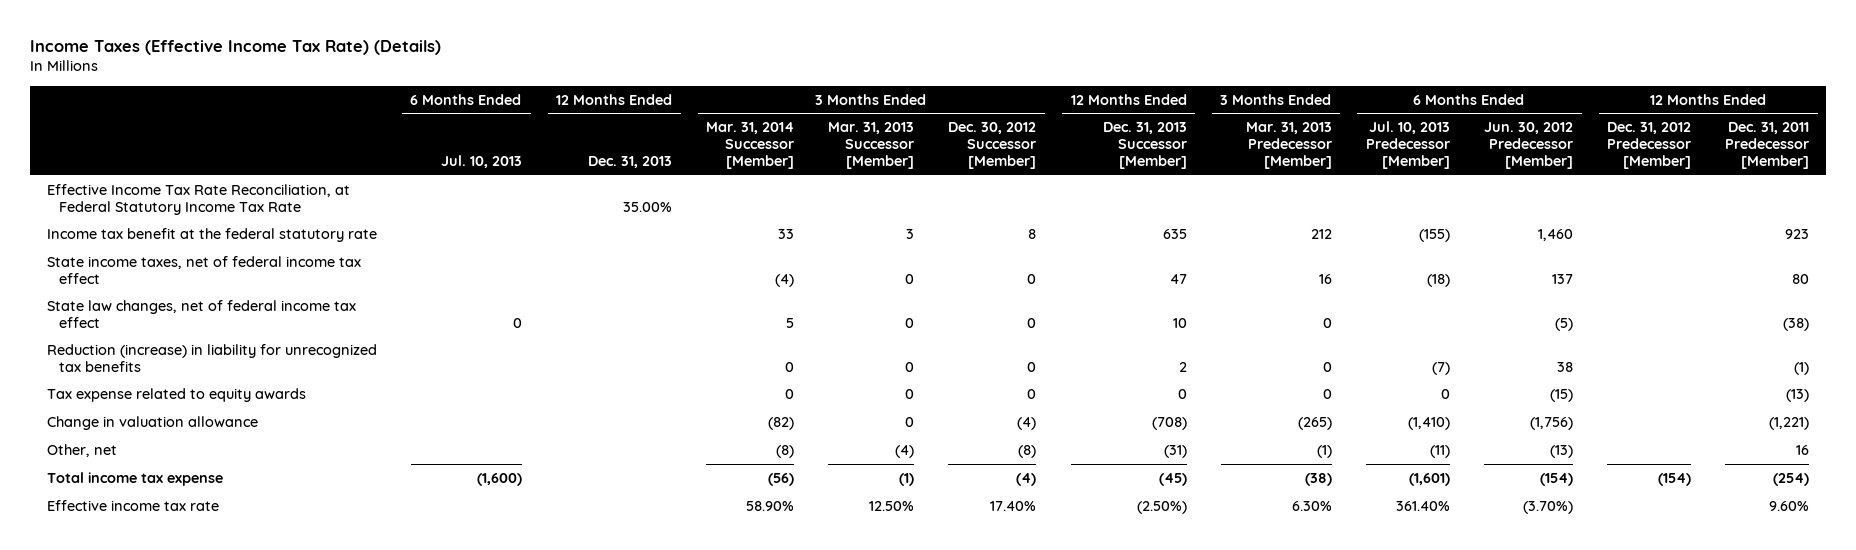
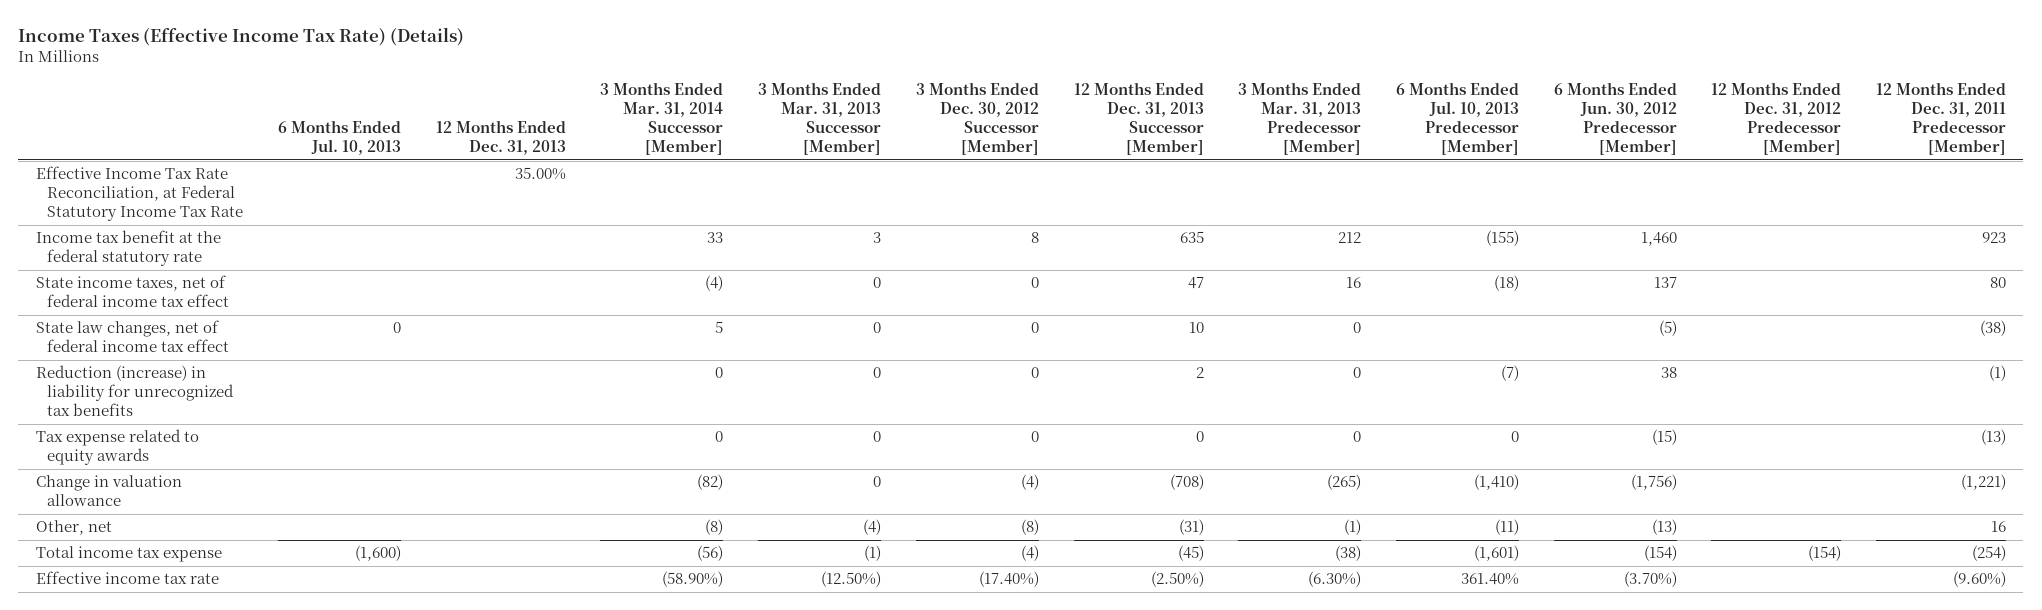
[746,500,795,511] 58.90% -> [662,571,724,588] (58.90%)
[869,500,915,511] 12.50% -> [821,571,882,588] (12.50%)
[990,500,1037,511] 17.40% -> [978,571,1039,588] (17.40%)
[1291,500,1332,511] 6.30% -> [1308,571,1362,588] (6.30%)
[1769,500,1810,511] 9.60% -> [1953,571,2007,588] (9.60%)

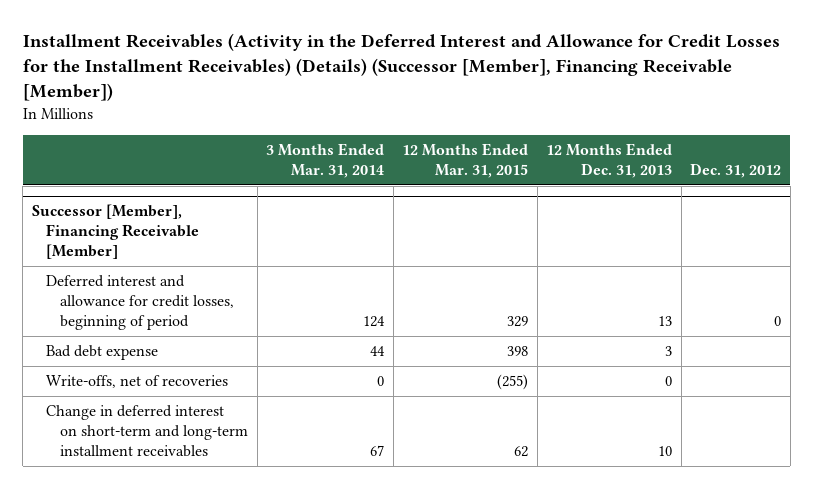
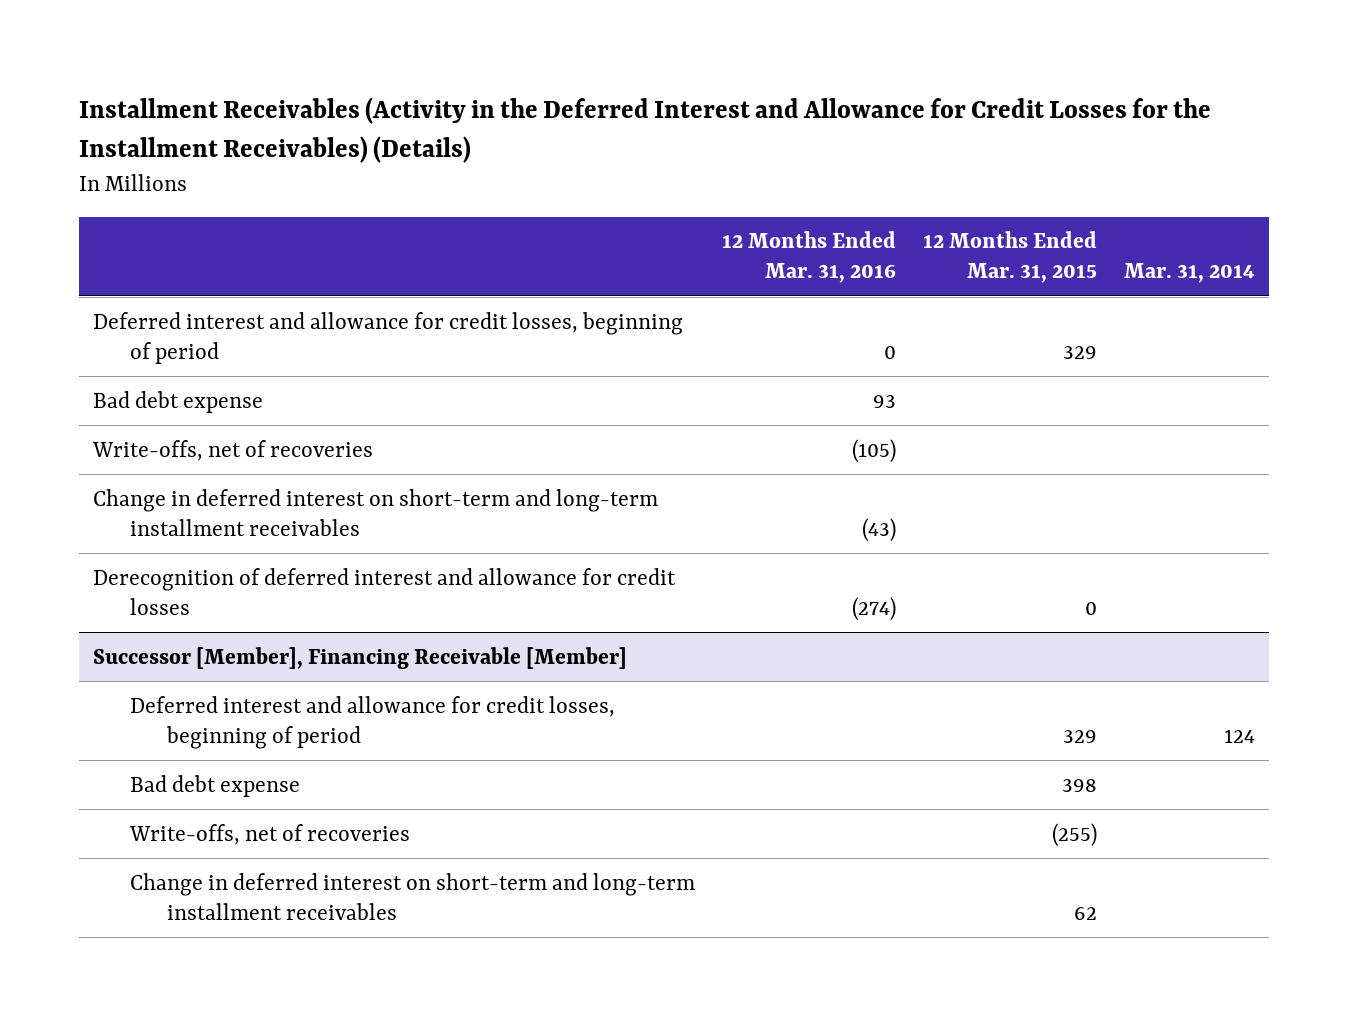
[22,33,780,102] Installment Receivables (Activity in the Deferred Interest and Allowance for Credit Losses for the Installment Receivables) (Details) (Successor [Member], Financing Receivable [Member]) -> [79,97,1212,164] Installment Receivables (Activity in the Deferred Interest and Allowance for Credit Losses for the Installment Receivables) (Details)
[266,142,385,178] 3 Months Ended Mar. 31, 2014 -> none
[546,142,673,178] 12 Months Ended Dec. 31, 2013 -> none
[690,162,782,178] Dec. 31, 2012 -> none
none -> [721,231,896,284] 12 Months Ended Mar. 31, 2016
none -> [1124,263,1256,284] Mar. 31, 2014
none -> [92,311,683,364] Deferred interest and allowance for credit losses, beginning of period
none -> [92,390,263,413] Bad debt expense
none -> [91,439,373,461] Write-offs, net of recoveries
none -> [92,488,658,536] Change in deferred interest on short-term and long-term installment receivables
none -> [92,567,676,615] Derecognition of deferred interest and allowance for credit losses

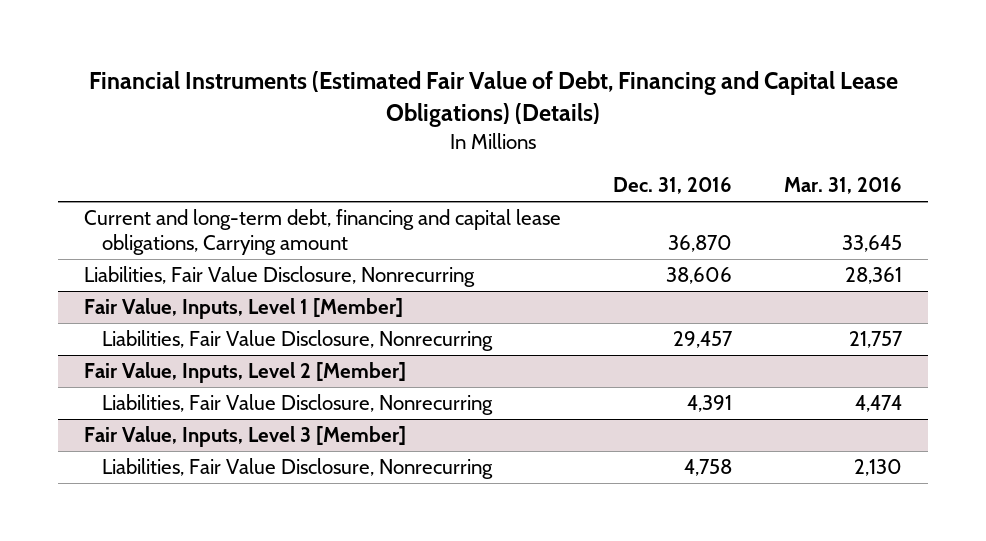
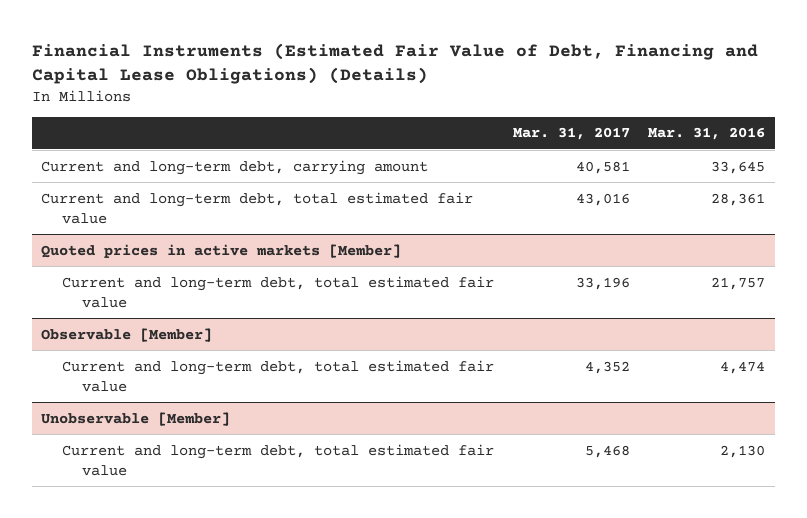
[612,177,732,195] Dec. 31, 2016 -> none
none -> [512,127,630,141] Mar. 31, 2017
[83,209,561,255] Current and long-term debt, financing and capital lease obligations, Carrying amount -> [41,159,429,175] Current and long-term debt, carrying amount
[83,266,475,288] Liabilities, Fair Value Disclosure, Nonrecurring -> [41,191,474,224] Current and long-term debt, total estimated fair value
[83,298,403,320] Fair Value, Inputs, Level 1 [Member] -> [41,243,402,258] Quoted prices in active markets [Member]
[102,330,494,352] Liabilities, Fair Value Disclosure, Nonrecurring -> [61,275,494,308] Current and long-term debt, total estimated fair value
[83,362,406,384] Fair Value, Inputs, Level 2 [Member] -> [41,327,213,342] Observable [Member]
[102,394,494,416] Liabilities, Fair Value Disclosure, Nonrecurring -> [61,359,494,392] Current and long-term debt, total estimated fair value
[83,426,406,448] Fair Value, Inputs, Level 3 [Member] -> [41,411,231,426] Unobservable [Member]
[102,458,494,480] Liabilities, Fair Value Disclosure, Nonrecurring -> [61,443,494,476] Current and long-term debt, total estimated fair value

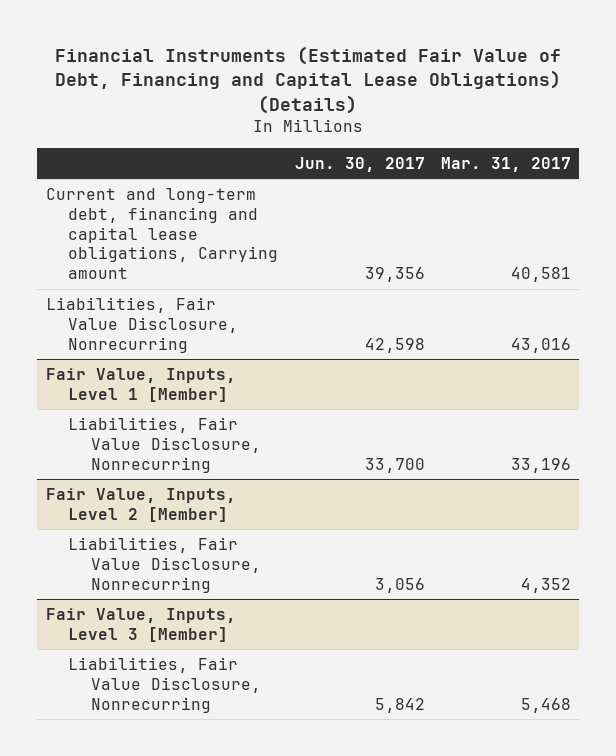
[648,127,766,141] Mar. 31, 2016 -> none
none -> [294,156,425,172] Jun. 30, 2017
[41,159,429,175] Current and long-term debt, carrying amount -> [45,187,279,280] Current and long-term debt, financing and capital lease obligations, Carrying amount
[41,191,474,224] Current and long-term debt, total estimated fair value -> [45,296,239,353] Liabilities, Fair Value Disclosure, Nonrecurring
[41,243,402,258] Quoted prices in active markets [Member] -> [45,367,236,402] Fair Value, Inputs, Level 1 [Member]
[61,275,494,308] Current and long-term debt, total estimated fair value -> [68,416,262,473] Liabilities, Fair Value Disclosure, Nonrecurring
[41,327,213,342] Observable [Member] -> [45,487,236,522] Fair Value, Inputs, Level 2 [Member]
[61,359,494,392] Current and long-term debt, total estimated fair value -> [68,536,262,593] Liabilities, Fair Value Disclosure, Nonrecurring
[41,411,231,426] Unobservable [Member] -> [45,607,236,642] Fair Value, Inputs, Level 3 [Member]
[61,443,494,476] Current and long-term debt, total estimated fair value -> [68,656,262,713] Liabilities, Fair Value Disclosure, Nonrecurring

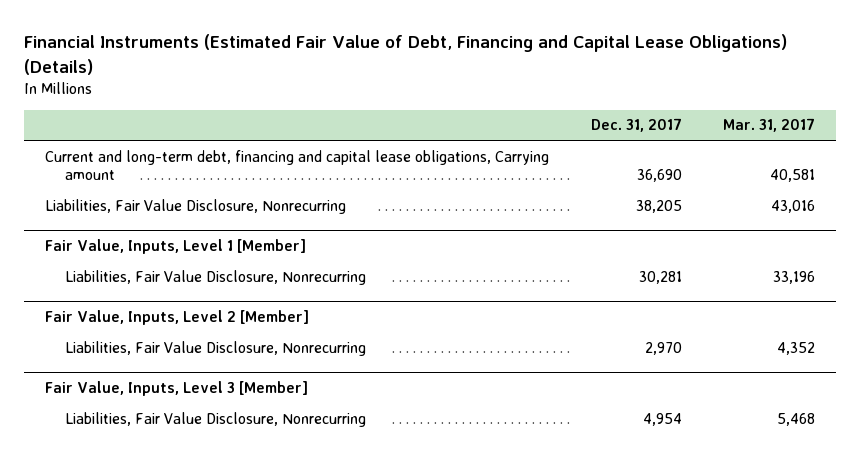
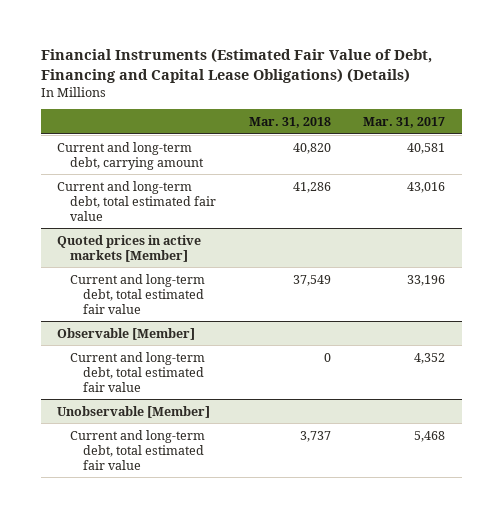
[590,118,682,133] Dec. 31, 2017 -> none
none -> [248,116,331,128] Mar. 31, 2018
[44,149,549,181] Current and long-term debt, financing and capital lease obligations, Carrying amount -> [57,141,205,170] Current and long-term debt, carrying amount
[44,198,346,214] Liabilities, Fair Value Disclosure, Nonrecurring -> [57,180,217,221] Current and long-term debt, total estimated fair value
[44,238,306,254] Fair Value, Inputs, Level 1 [Member] -> [57,234,202,262] Quoted prices in active markets [Member]
[64,269,366,285] Liabilities, Fair Value Disclosure, Nonrecurring -> [70,273,206,314] Current and long-term debt, total estimated fair value
[44,309,309,325] Fair Value, Inputs, Level 2 [Member] -> [57,327,196,340] Observable [Member]
[64,340,366,356] Liabilities, Fair Value Disclosure, Nonrecurring -> [70,351,206,392] Current and long-term debt, total estimated fair value
[44,380,308,396] Fair Value, Inputs, Level 3 [Member] -> [57,405,211,418] Unobservable [Member]
[64,411,366,427] Liabilities, Fair Value Disclosure, Nonrecurring -> [70,429,206,470] Current and long-term debt, total estimated fair value

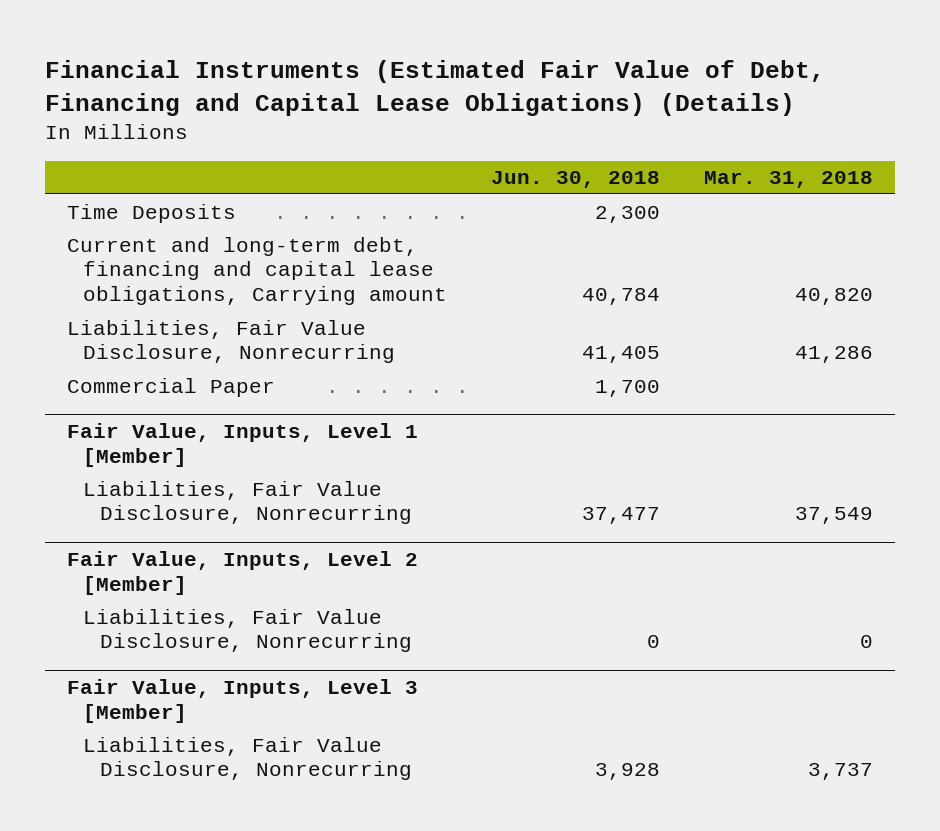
[363,116,446,128] Mar. 31, 2017 -> none
none -> [491,171,661,189] Jun. 30, 2018
none -> [66,203,236,223] Time Deposits
[57,141,205,170] Current and long-term debt, carrying amount -> [66,236,448,305] Current and long-term debt, financing and capital lease obligations, Carrying amount
[57,180,217,221] Current and long-term debt, total estimated fair value -> [66,319,396,364] Liabilities, Fair Value Disclosure, Nonrecurring
none -> [66,377,275,397] Commercial Paper
[57,234,202,262] Quoted prices in active markets [Member] -> [66,422,418,467] Fair Value, Inputs, Level 1 [Member]
[70,273,206,314] Current and long-term debt, total estimated fair value -> [83,480,413,525] Liabilities, Fair Value Disclosure, Nonrecurring
[57,327,196,340] Observable [Member] -> [66,550,418,595] Fair Value, Inputs, Level 2 [Member]
[70,351,206,392] Current and long-term debt, total estimated fair value -> [83,608,413,653] Liabilities, Fair Value Disclosure, Nonrecurring
[57,405,211,418] Unobservable [Member] -> [66,678,418,723] Fair Value, Inputs, Level 3 [Member]
[70,429,206,470] Current and long-term debt, total estimated fair value -> [83,736,413,781] Liabilities, Fair Value Disclosure, Nonrecurring

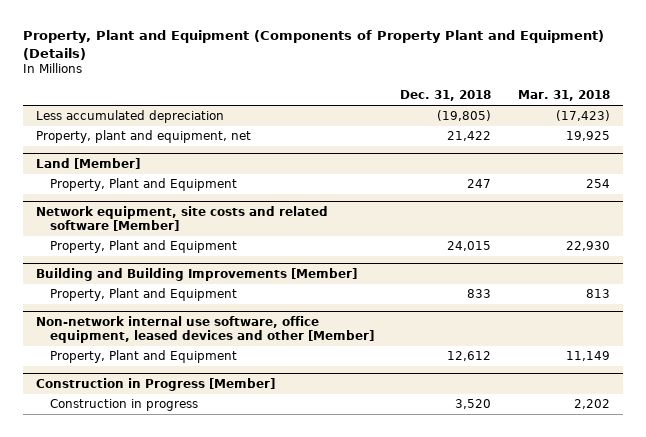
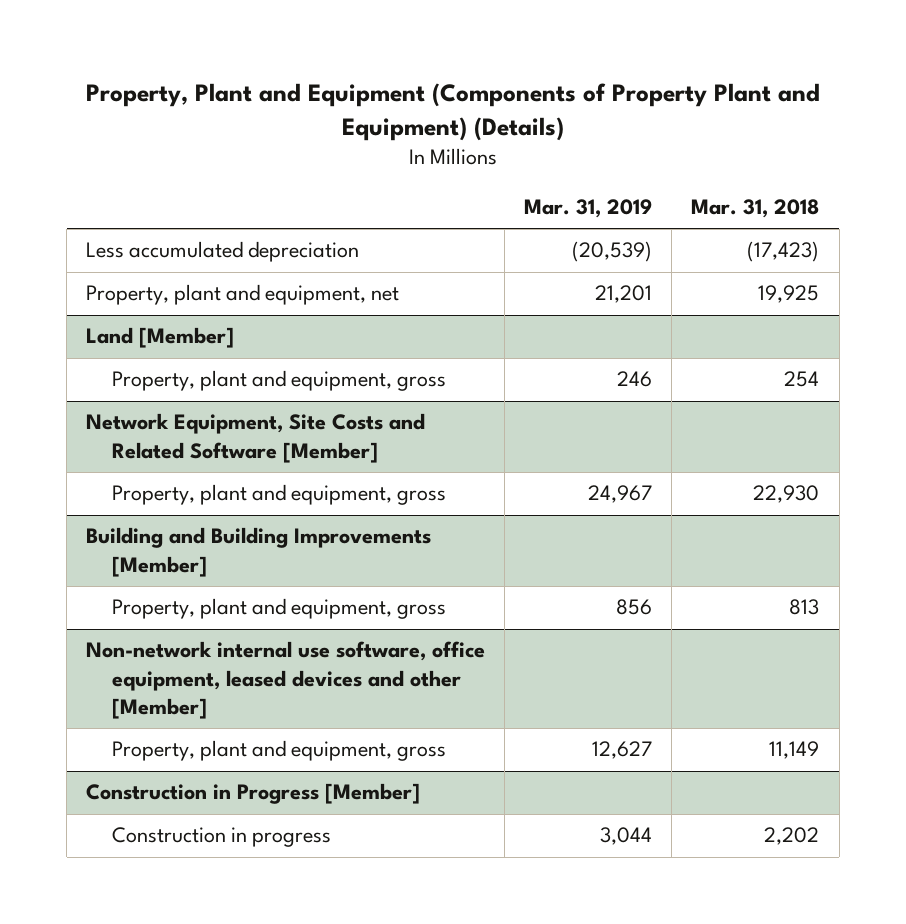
[400,90,492,102] Dec. 31, 2018 -> none
none -> [524,199,653,219] Mar. 31, 2019
[49,178,237,192] Property, Plant and Equipment -> [112,370,447,392] Property, plant and equipment, gross
[35,205,328,232] Network equipment, site costs and related software [Member] -> [86,413,426,463] Network Equipment, Site Costs and Related Software [Member]
[49,240,237,254] Property, Plant and Equipment -> [112,484,447,506] Property, plant and equipment, gross
[49,288,237,302] Property, Plant and Equipment -> [112,598,447,620] Property, plant and equipment, gross
[49,350,237,364] Property, Plant and Equipment -> [112,740,447,762] Property, plant and equipment, gross

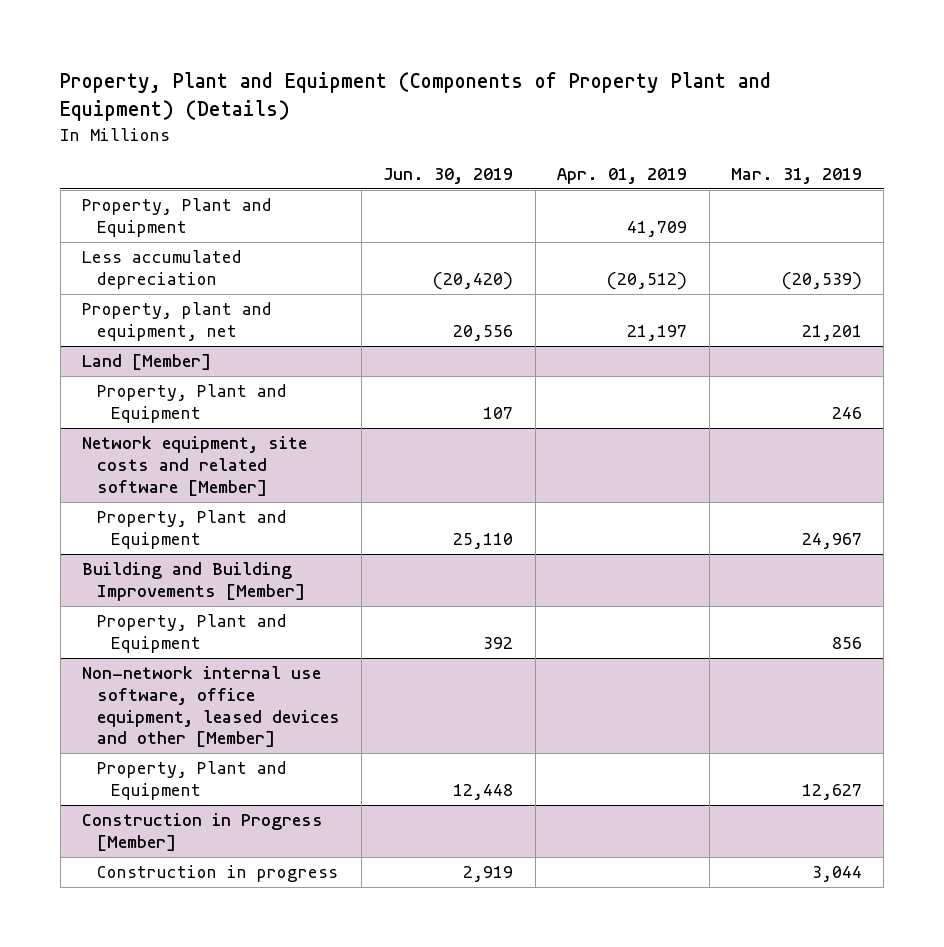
[691,199,820,219] Mar. 31, 2018 -> none
none -> [383,167,514,184] Jun. 30, 2019
none -> [557,167,688,184] Apr. 01, 2019
none -> [82,198,273,238] Property, Plant and Equipment
[112,370,447,392] Property, plant and equipment, gross -> [96,384,287,424] Property, Plant and Equipment
[86,413,426,463] Network Equipment, Site Costs and Related Software [Member] -> [82,436,308,496] Network equipment, site costs and related software [Member]
[112,484,447,506] Property, plant and equipment, gross -> [96,510,287,550] Property, Plant and Equipment
[112,598,447,620] Property, plant and equipment, gross -> [96,614,287,654] Property, Plant and Equipment
[112,740,447,762] Property, plant and equipment, gross -> [96,761,287,801] Property, Plant and Equipment

